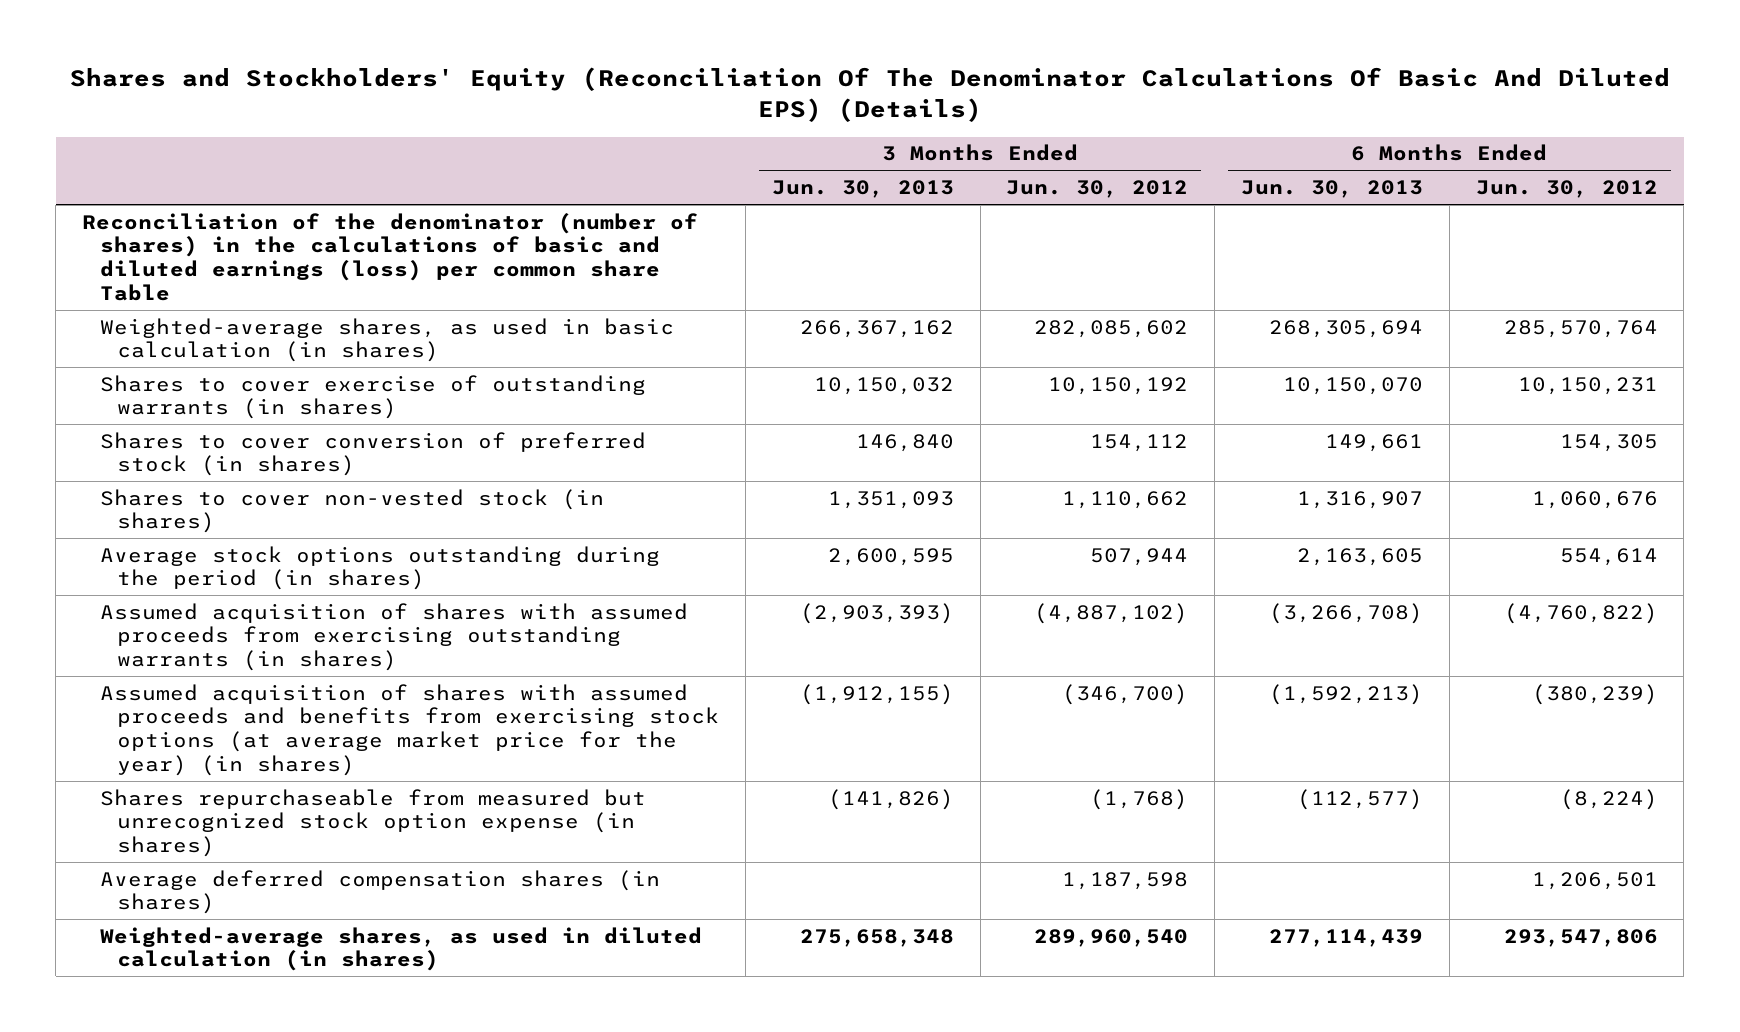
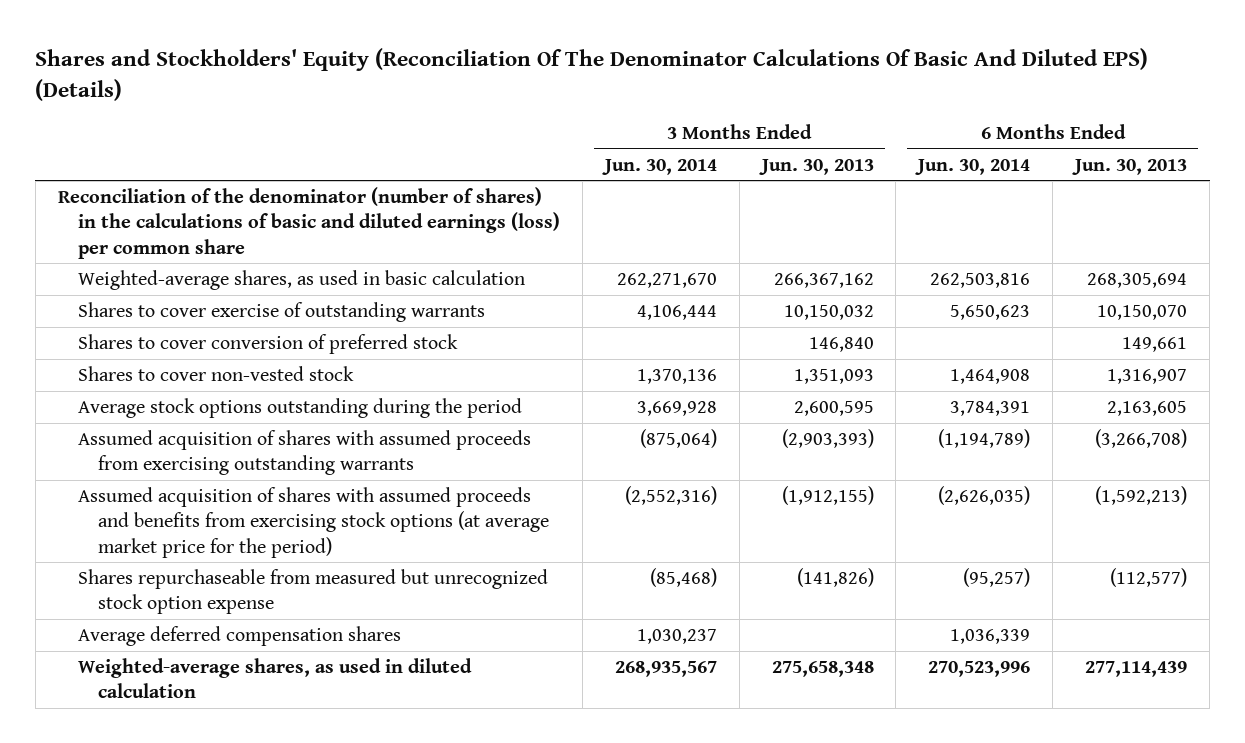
[1006,180,1189,199] Jun. 30, 2012 -> none
[1475,180,1658,199] Jun. 30, 2012 -> none
none -> [601,158,717,175] Jun. 30, 2014
none -> [915,158,1031,175] Jun. 30, 2014
[82,212,699,301] Reconciliation of the denominator (number of shares) in the calculations of basic and diluted earnings (loss) per common share Table -> [57,186,560,259] Reconciliation of the denominator (number of shares) in the calculations of basic and diluted earnings (loss) per common share
[99,317,674,363] Weighted-average shares, as used in basic calculation (in shares) -> [77,269,525,290] Weighted-average shares, as used in basic calculation
[99,374,646,420] Shares to cover exercise of outstanding warrants (in shares) -> [77,301,485,322] Shares to cover exercise of outstanding warrants
[99,431,646,477] Shares to cover conversion of preferred stock (in shares) -> [77,333,458,354] Shares to cover conversion of preferred stock
[99,488,604,534] Shares to cover non-vested stock (in shares) -> [77,365,354,381] Shares to cover non-vested stock
[99,545,660,591] Average stock options outstanding during the period (in shares) -> [77,397,522,418] Average stock options outstanding during the period
[99,602,688,672] Assumed acquisition of shares with assumed proceeds from exercising outstanding warrants (in shares) -> [77,429,531,476] Assumed acquisition of shares with assumed proceeds from exercising outstanding warrants
[99,683,720,776] Assumed acquisition of shares with assumed proceeds and benefits from exercising stock options (at average market price for the year) (in shares) -> [77,486,550,558] Assumed acquisition of shares with assumed proceeds and benefits from exercising stock options (at average market price for the period)
[99,788,646,858] Shares repurchaseable from measured but unrecognized stock option expense (in shares) -> [77,568,548,615] Shares repurchaseable from measured but unrecognized stock option expense
[99,869,660,915] Average deferred compensation shares (in shares) -> [77,625,401,646] Average deferred compensation shares
[99,926,702,972] Weighted-average shares, as used in diluted calculation (in shares) -> [77,657,472,699] Weighted-average shares, as used in diluted calculation

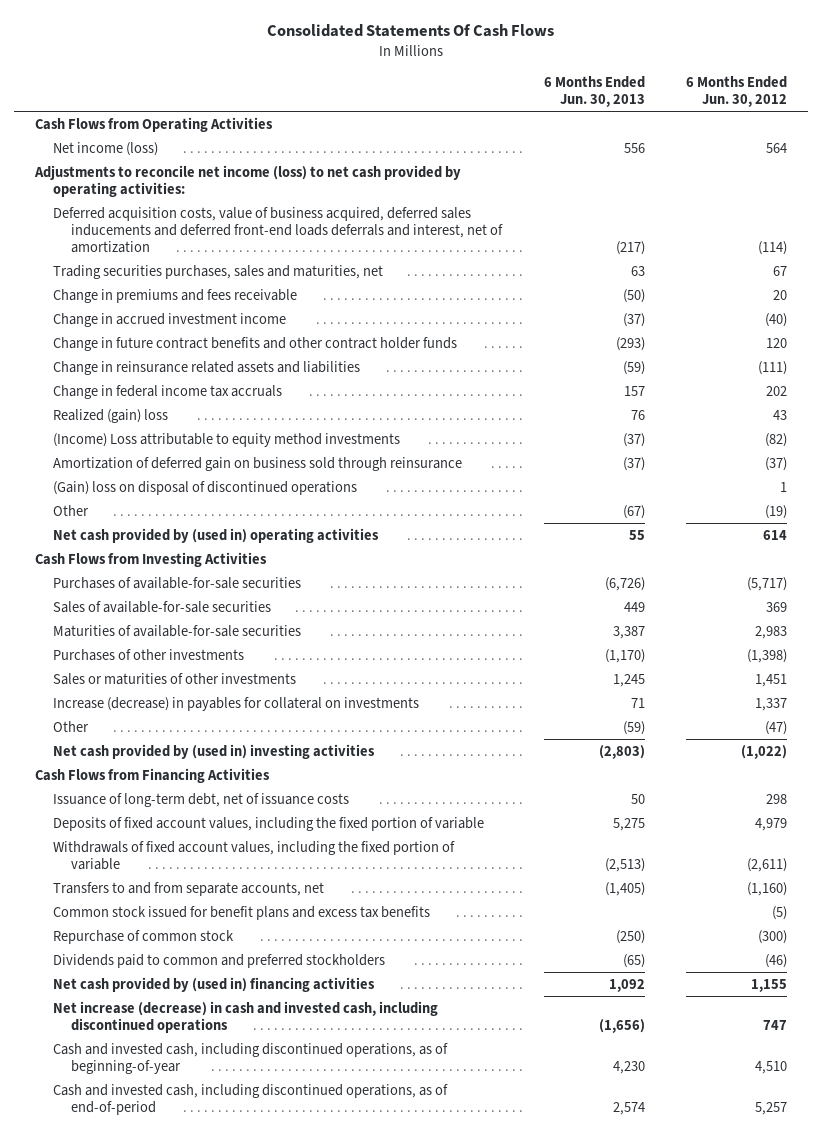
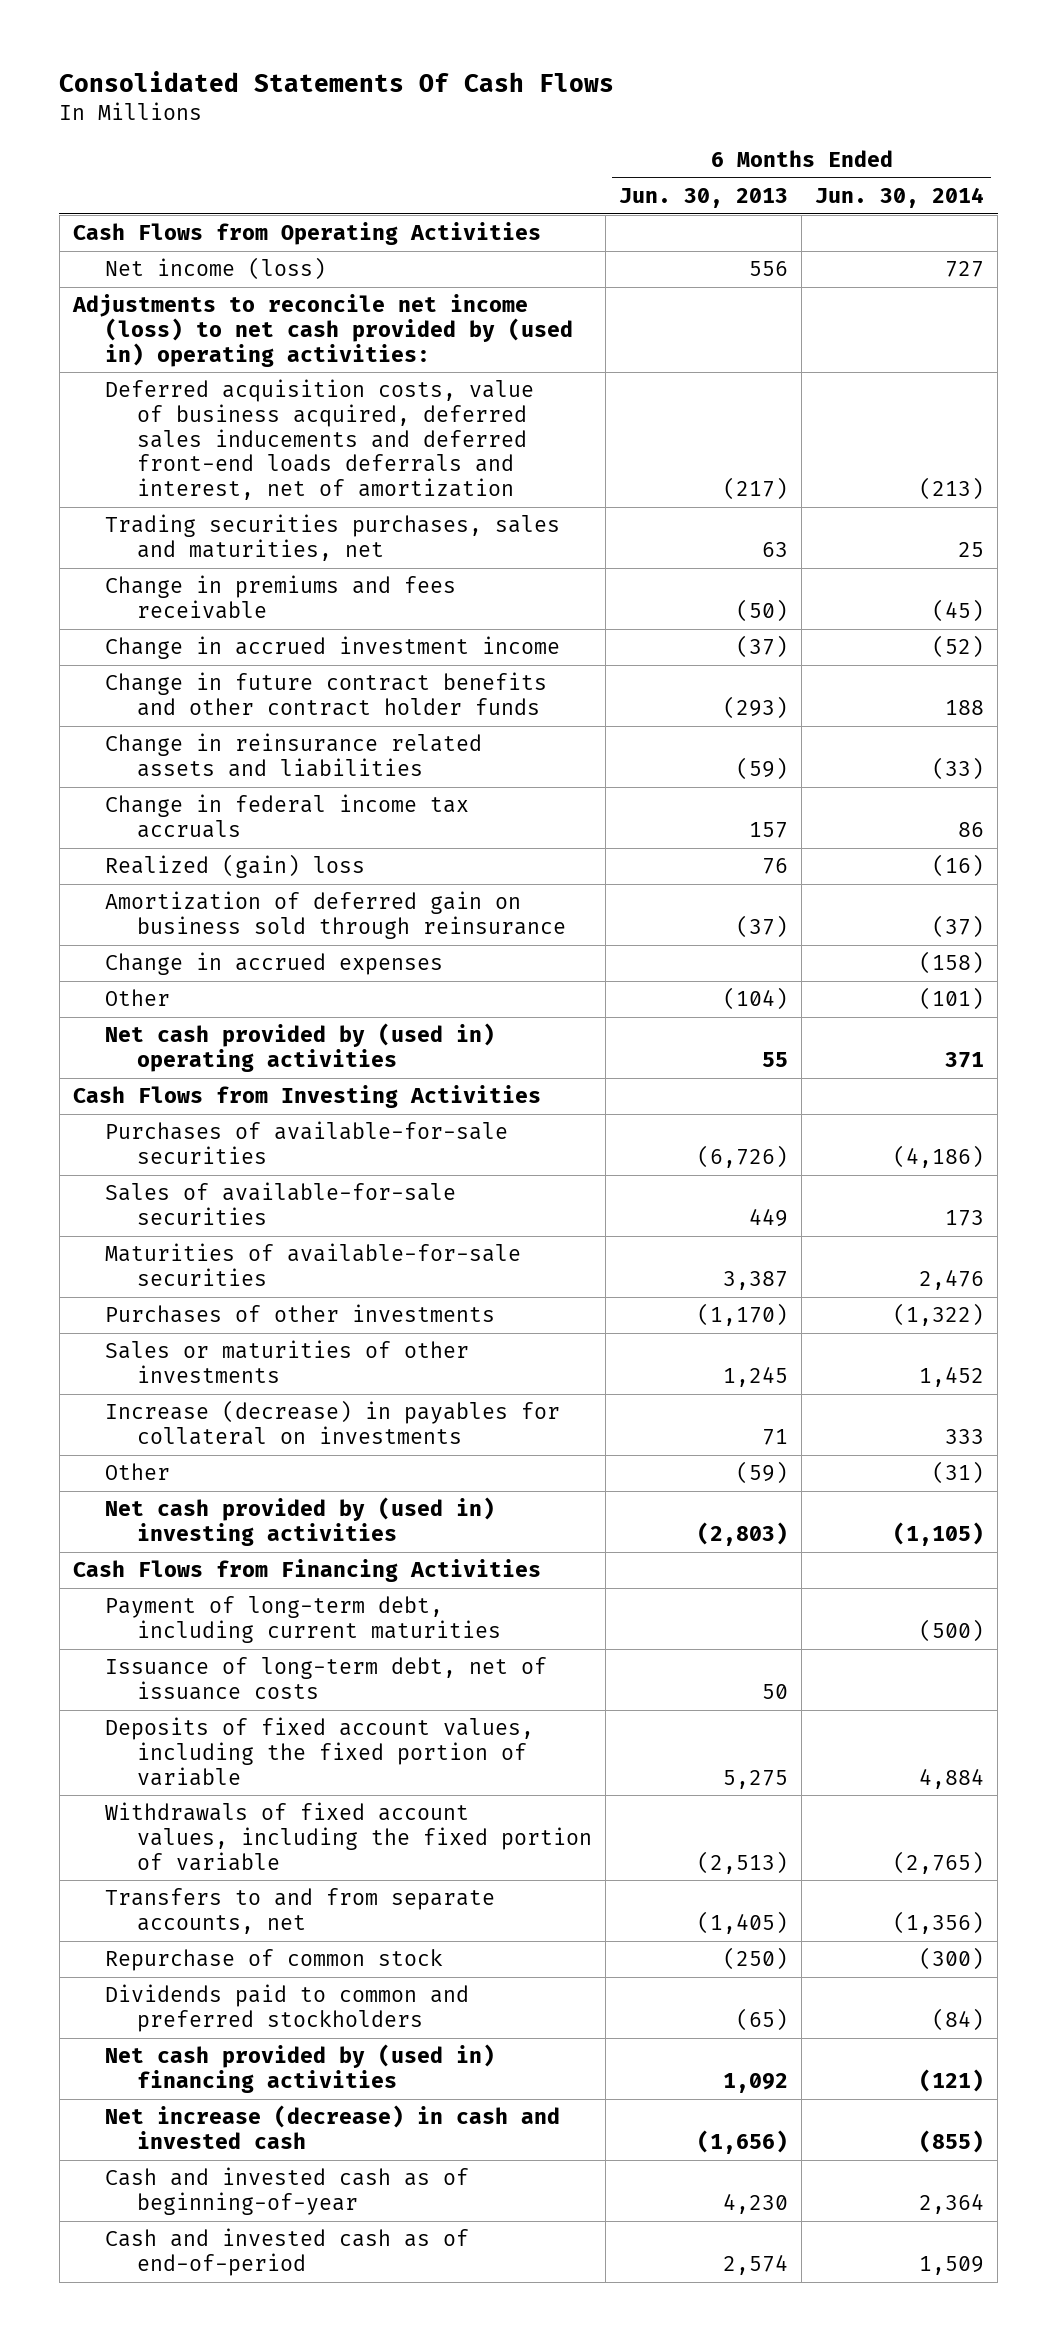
[686,75,788,107] 6 Months Ended Jun. 30, 2012 -> none
none -> [815,186,985,208] Jun. 30, 2014
[33,164,461,197] Adjustments to reconcile net income (loss) to net cash provided by operating activities: -> [71,294,573,367] Adjustments to reconcile net income (loss) to net cash provided by (used in) operating activities:
[52,432,400,447] (Income) Loss attributable to equity method investments -> none
[52,480,357,495] (Gain) loss on disposal of discontinued operations -> none
none -> [104,952,443,976] Change in accrued expenses
[622,504,645,519] (67) -> [723,987,789,1011] (104)
none -> [104,1596,502,1644] Payment of long-term debt, including current maturities
[52,905,430,920] Common stock issued for benefit plans and excess tax benefits -> none
[52,1000,438,1033] Net increase (decrease) in cash and invested cash, including discontinued operations -> [104,2105,560,2150] Net increase (decrease) in cash and invested cash
[52,1042,448,1074] Cash and invested cash, including discontinued operations, as of beginning-of-year -> [104,2167,469,2216] Cash and invested cash as of beginning-of-year
[52,1083,448,1115] Cash and invested cash, including discontinued operations, as of end-of-period -> [104,2228,469,2277] Cash and invested cash as of end-of-period

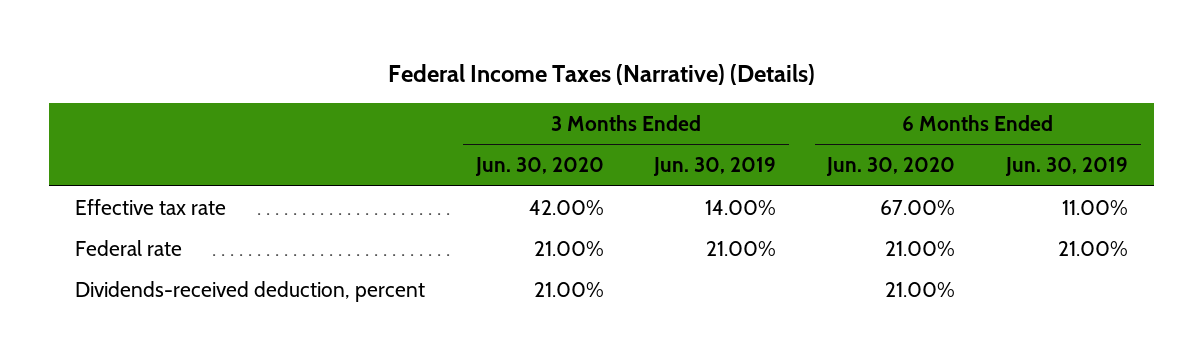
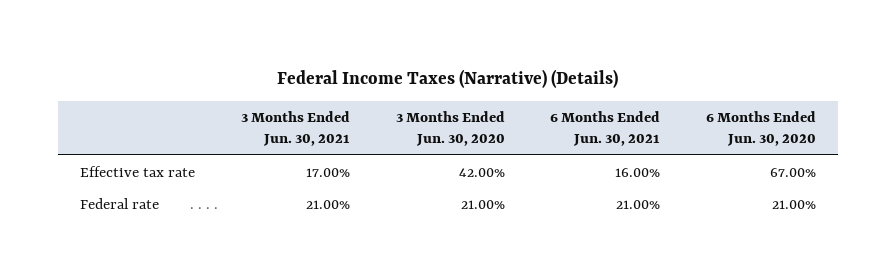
[653,157,777,177] Jun. 30, 2019 -> none
[1005,157,1129,177] Jun. 30, 2019 -> none
none -> [241,110,351,147] 3 Months Ended Jun. 30, 2021
none -> [550,110,661,147] 6 Months Ended Jun. 30, 2021
[74,281,425,303] Dividends-received deduction, percent -> none

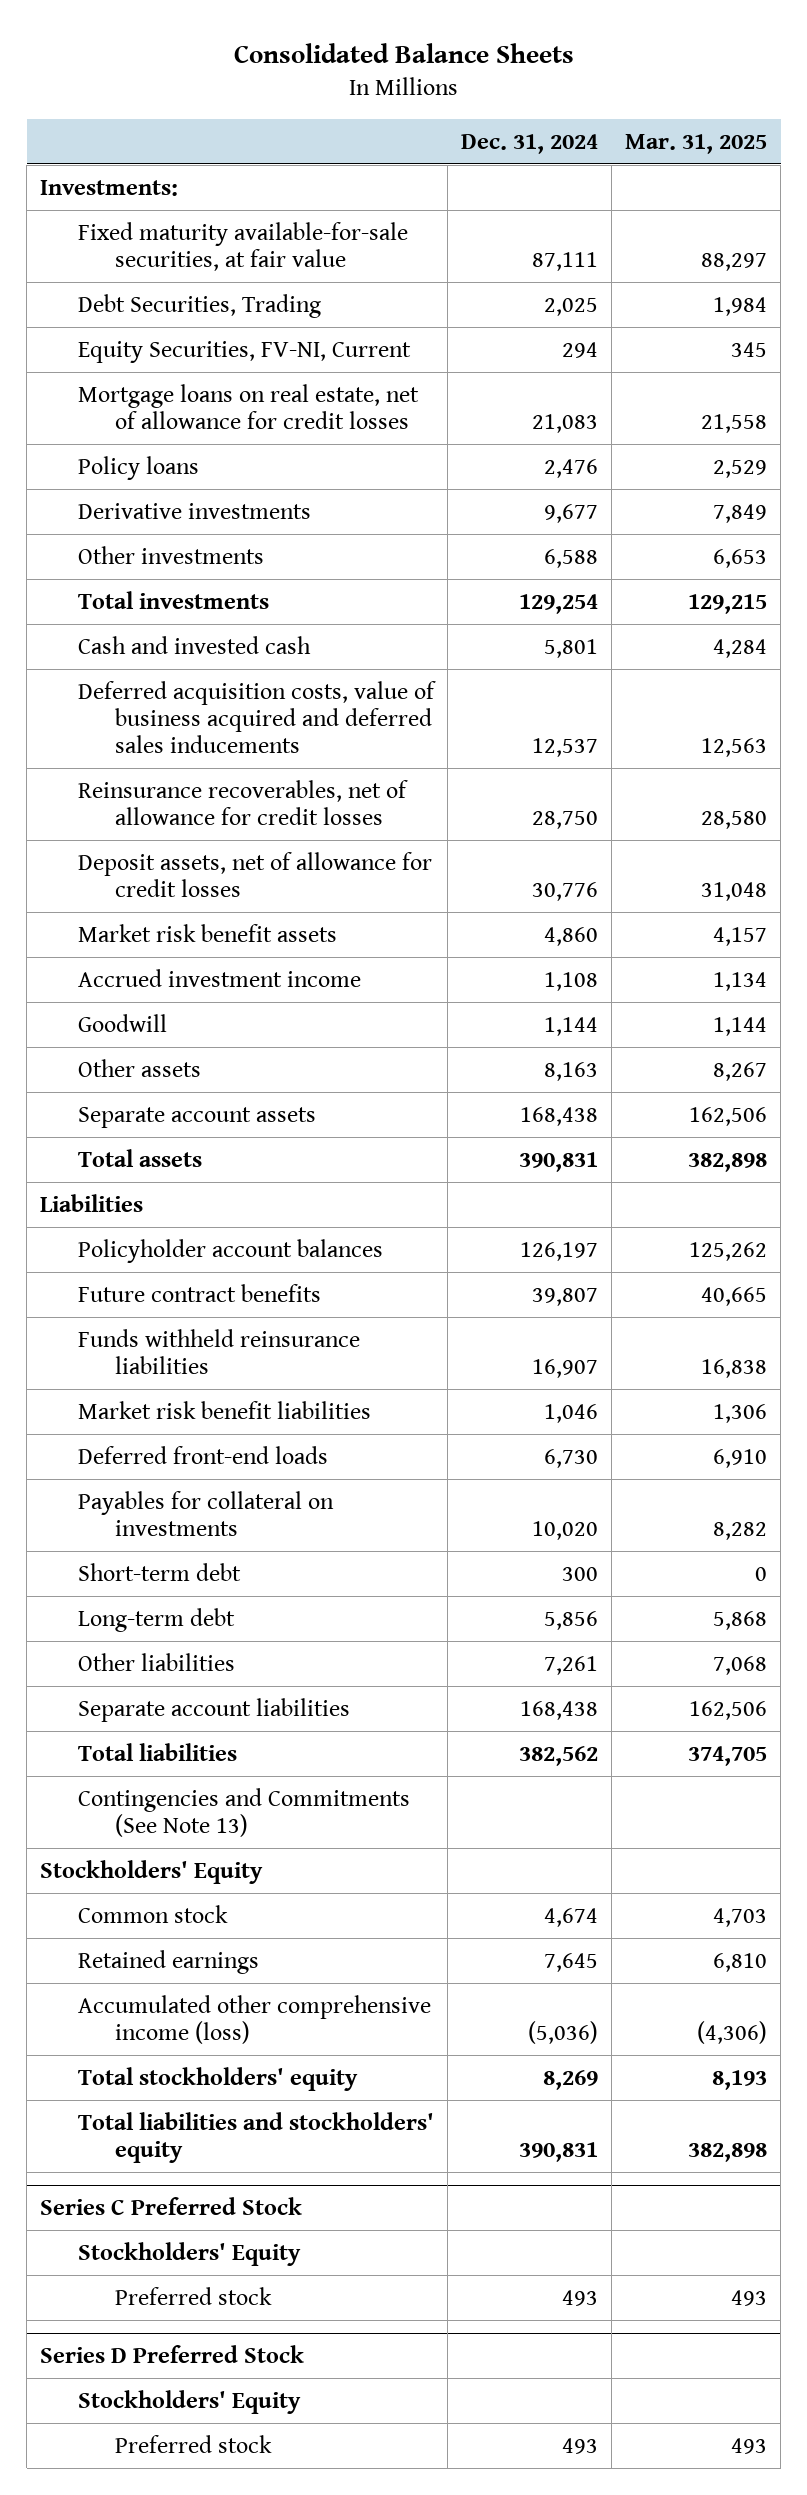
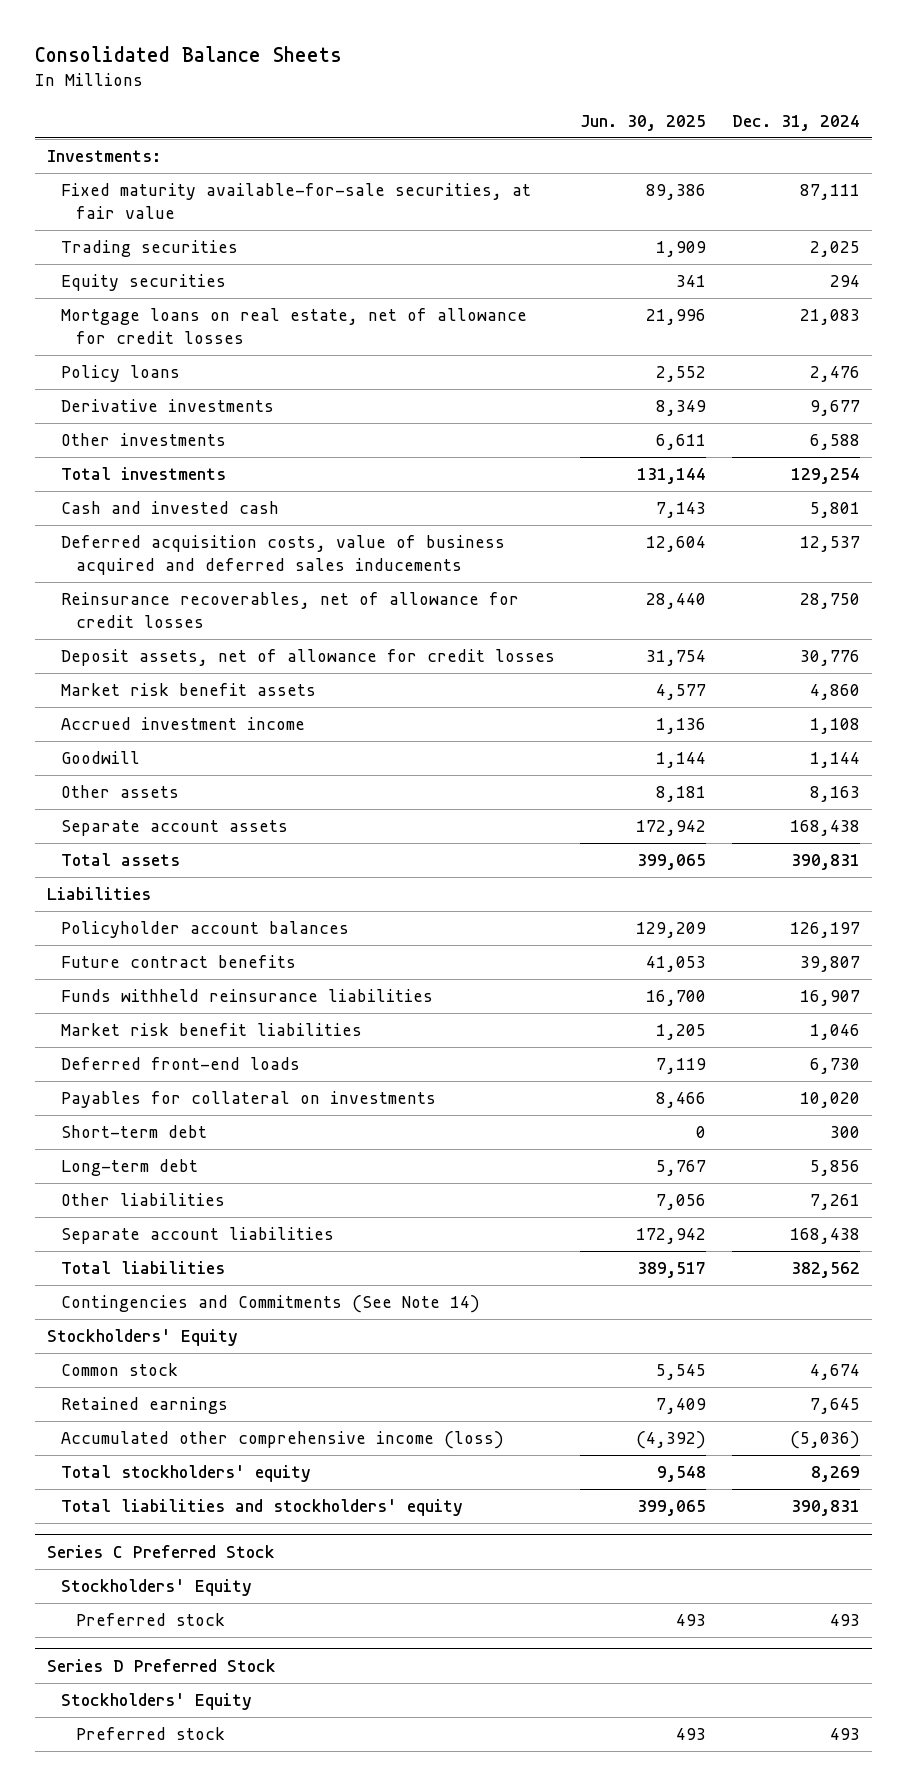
[624,133,767,154] Mar. 31, 2025 -> none
none -> [580,114,707,131] Jun. 30, 2025
[77,293,321,318] Debt Securities, Trading -> [61,240,239,258] Trading securities
[77,340,411,363] Equity Securities, FV-NI, Current -> [61,274,227,292] Equity securities
[77,1787,410,1837] Contingencies and Commitments (See Note 13) -> [61,1295,481,1314] Contingencies and Commitments (See Note 14)

